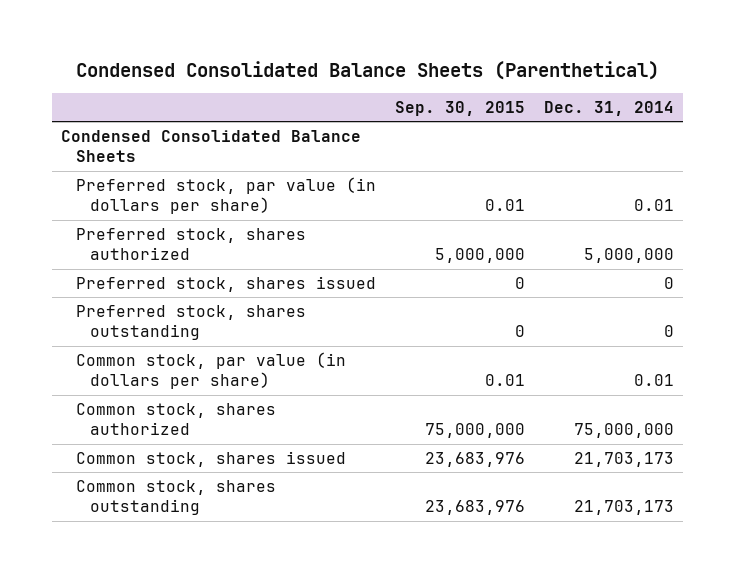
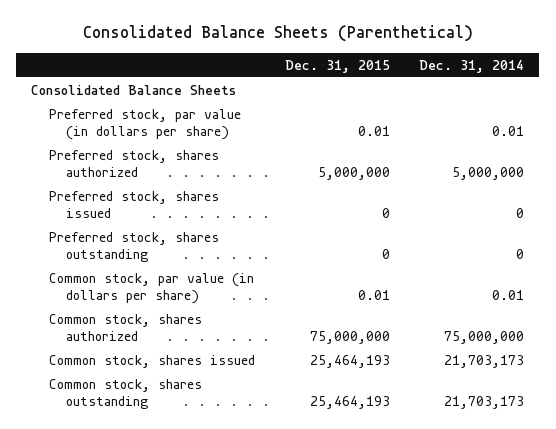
[75,60,659,80] Condensed Consolidated Balance Sheets (Parenthetical) -> [82,25,473,43] Consolidated Balance Sheets (Parenthetical)
[394,100,525,116] Sep. 30, 2015 -> none
none -> [284,59,390,73] Dec. 31, 2015
[61,130,362,163] Condensed Consolidated Balance Sheets -> [31,84,237,95] Consolidated Balance Sheets

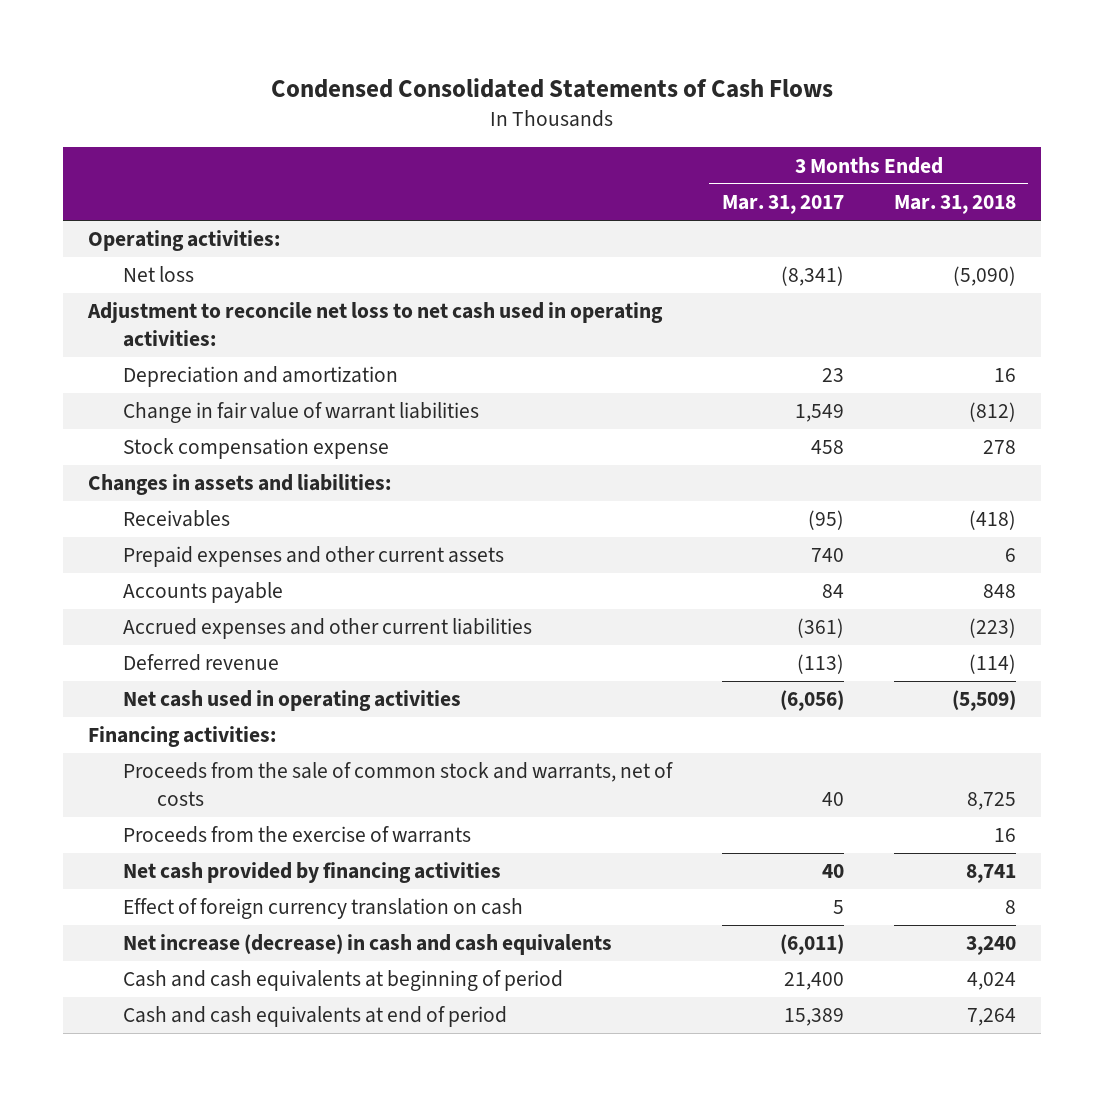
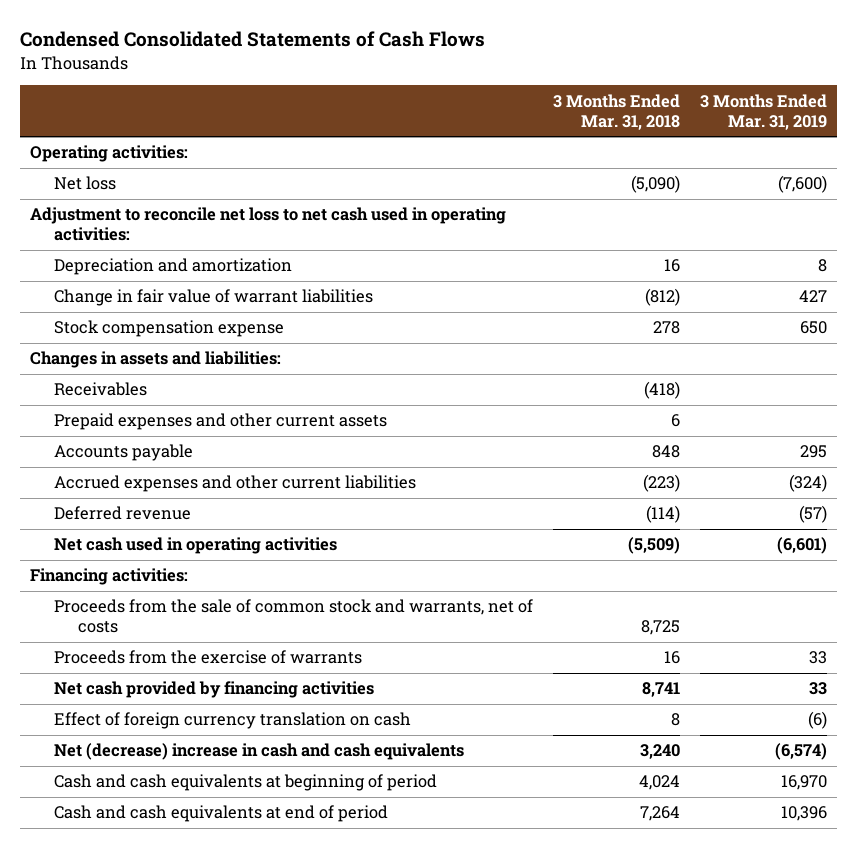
[721,194,844,214] Mar. 31, 2017 -> none
none -> [700,93,828,130] 3 Months Ended Mar. 31, 2019
[122,934,612,956] Net increase (decrease) in cash and cash equivalents -> [54,743,465,761] Net (decrease) increase in cash and cash equivalents

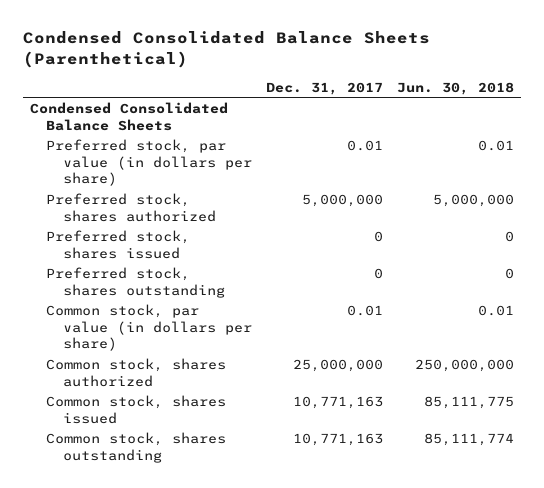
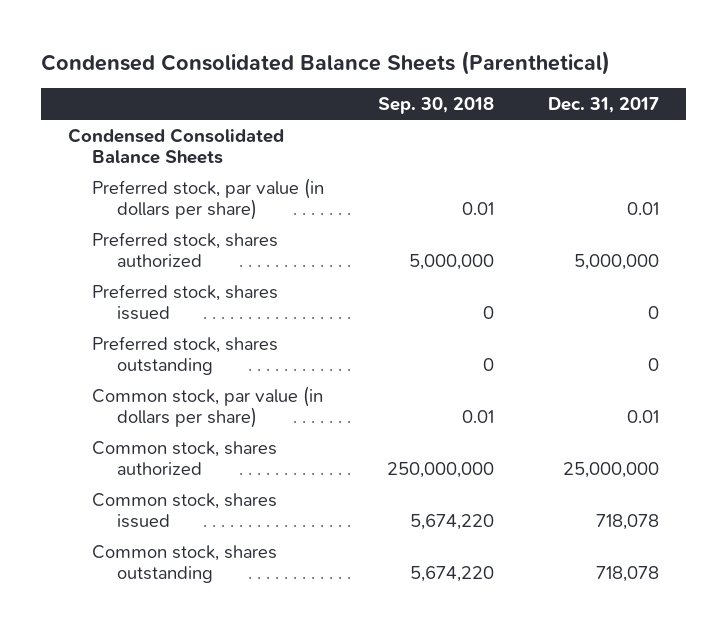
[397,81,515,95] Jun. 30, 2018 -> none
none -> [378,96,495,114] Sep. 30, 2018
[292,395,383,409] 10,771,163 -> [595,514,659,531] 718,078
[292,432,383,446] 10,771,163 -> [595,566,659,583] 718,078

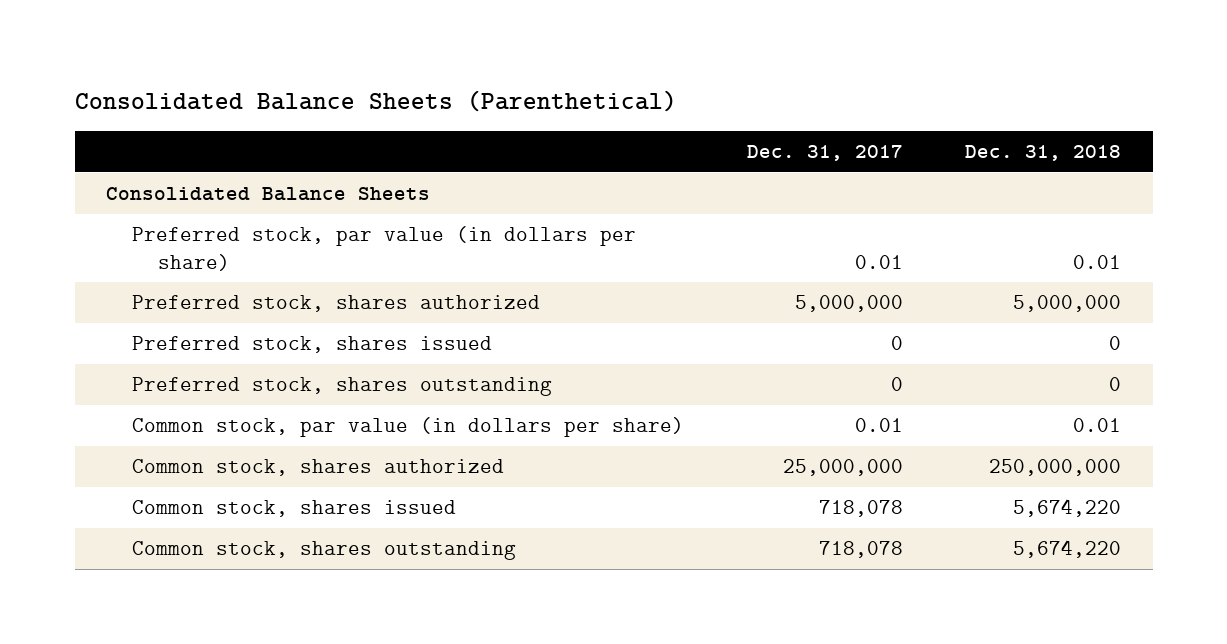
[40,50,610,75] Condensed Consolidated Balance Sheets (Parenthetical) -> [74,90,677,113] Consolidated Balance Sheets (Parenthetical)
[378,96,495,114] Sep. 30, 2018 -> none
none -> [965,145,1122,162] Dec. 31, 2018
[67,127,284,165] Condensed Consolidated Balance Sheets -> [105,187,430,202] Consolidated Balance Sheets

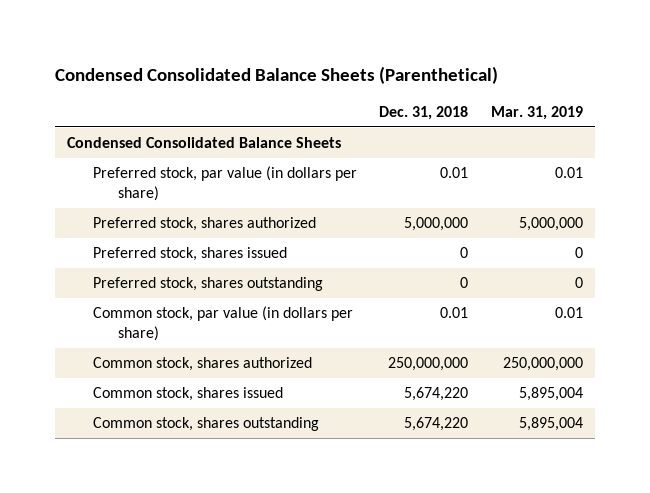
[74,90,677,113] Consolidated Balance Sheets (Parenthetical) -> [55,65,499,84] Condensed Consolidated Balance Sheets (Parenthetical)
[746,145,903,162] Dec. 31, 2017 -> none
none -> [491,105,584,120] Mar. 31, 2019
[105,187,430,202] Consolidated Balance Sheets -> [66,137,341,149] Condensed Consolidated Balance Sheets

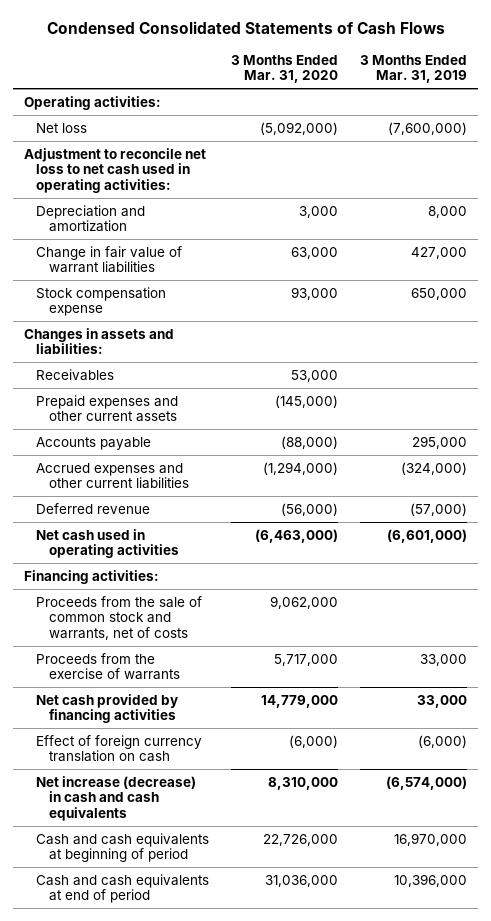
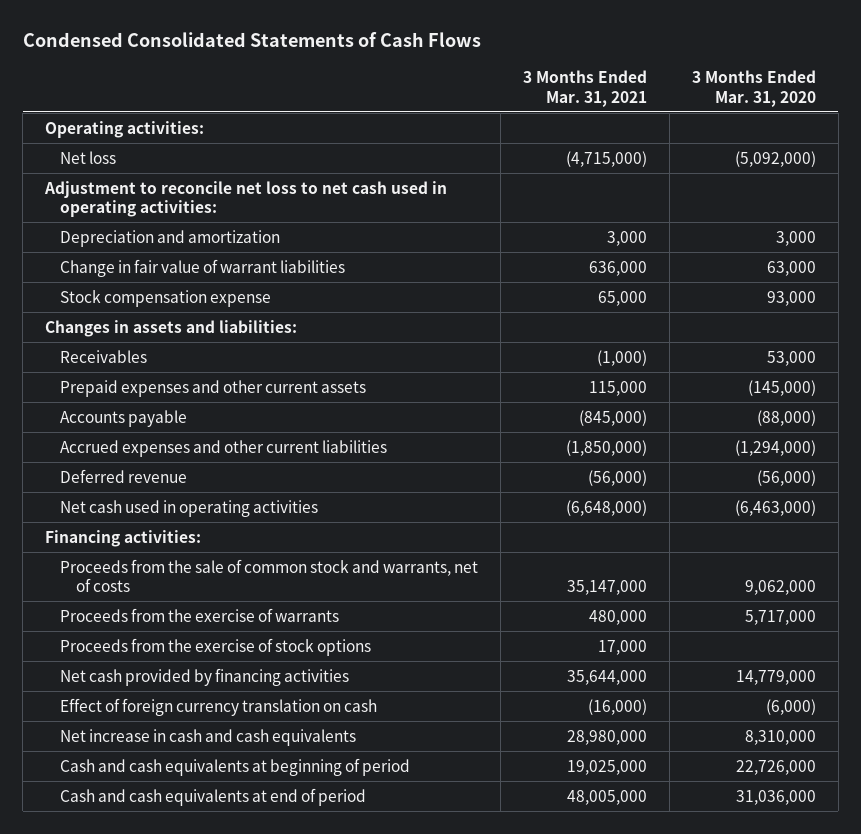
[360,54,468,84] 3 Months Ended Mar. 31, 2019 -> none
none -> [522,70,647,107] 3 Months Ended Mar. 31, 2021
none -> [60,637,372,656] Proceeds from the exercise of stock options
[36,775,197,821] Net increase (decrease) in cash and cash equivalents -> [60,728,357,746] Net increase in cash and cash equivalents

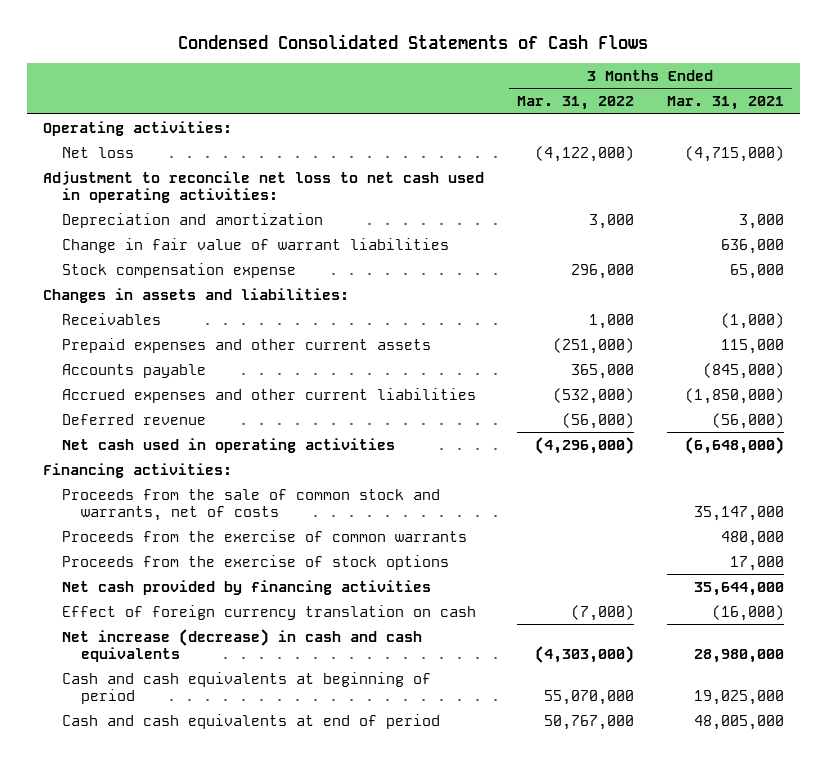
[691,70,816,107] 3 Months Ended Mar. 31, 2020 -> none
none -> [516,95,634,110] Mar. 31, 2022
[60,607,340,622] Proceeds from the exercise of warrants -> [62,529,468,542] Proceeds from the exercise of common warrants
[60,728,357,746] Net increase in cash and cash equivalents -> [62,628,423,662] Net increase (decrease) in cash and cash equivalents

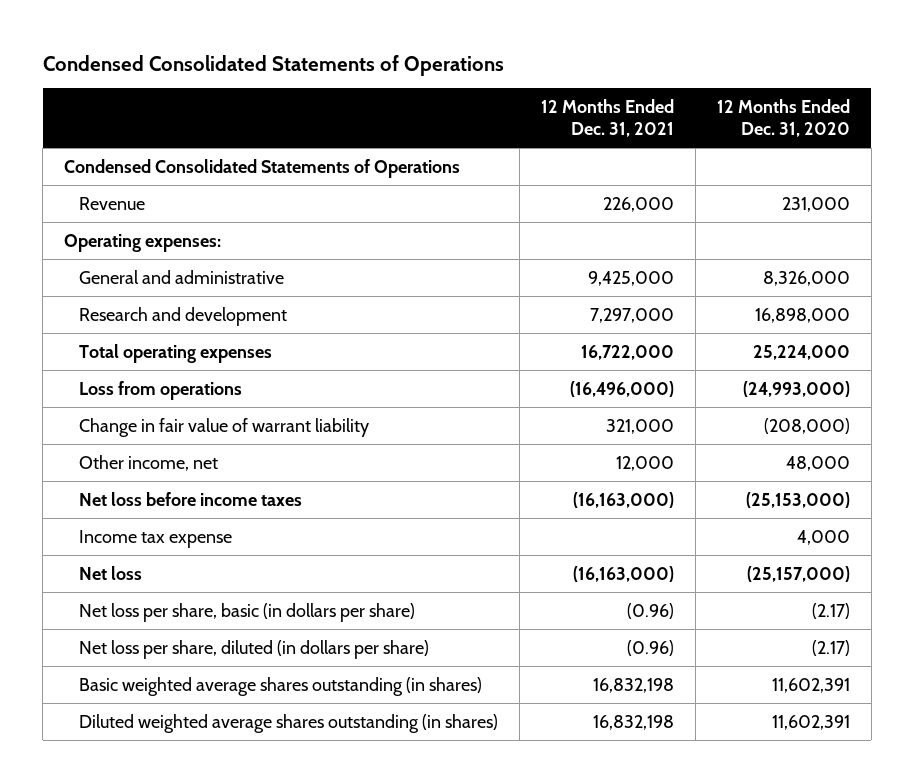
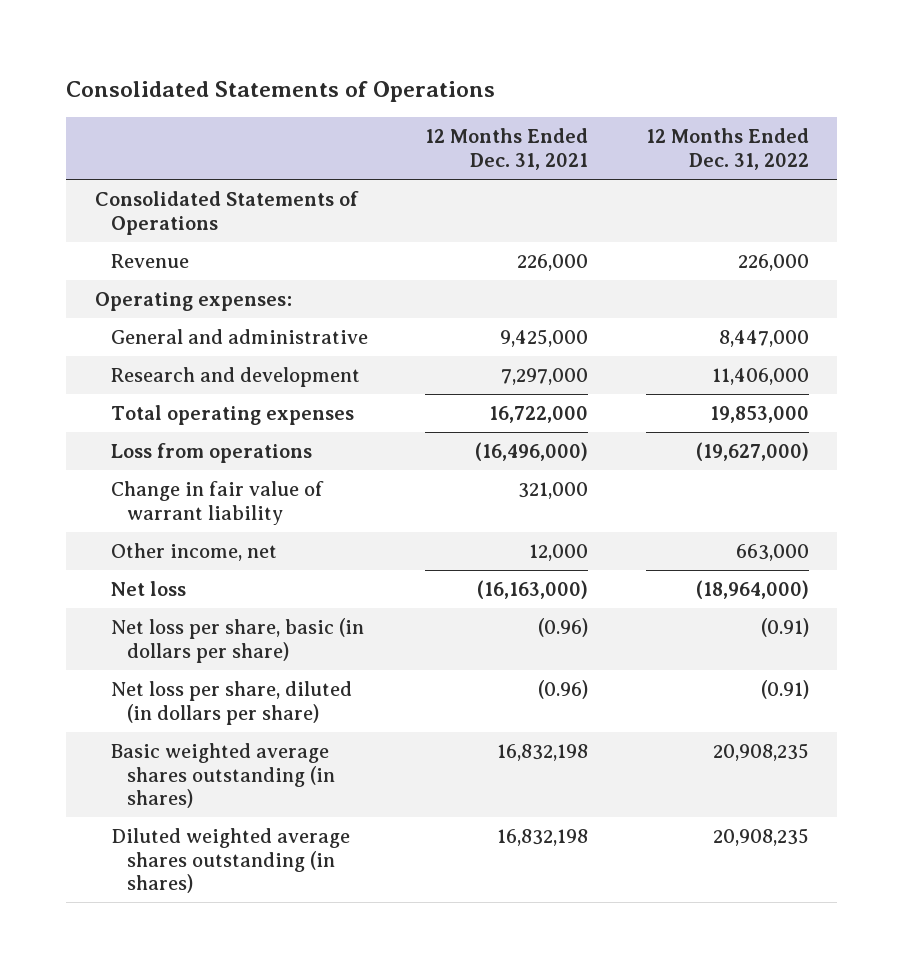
[42,54,504,76] Condensed Consolidated Statements of Operations -> [66,81,496,103] Consolidated Statements of Operations
[716,98,850,138] 12 Months Ended Dec. 31, 2020 -> none
none -> [645,128,809,170] 12 Months Ended Dec. 31, 2022
[64,158,461,178] Condensed Consolidated Statements of Operations -> [94,191,359,235] Consolidated Statements of Operations
[78,491,302,506] Net loss before income taxes -> none
[78,529,232,548] Income tax expense -> none

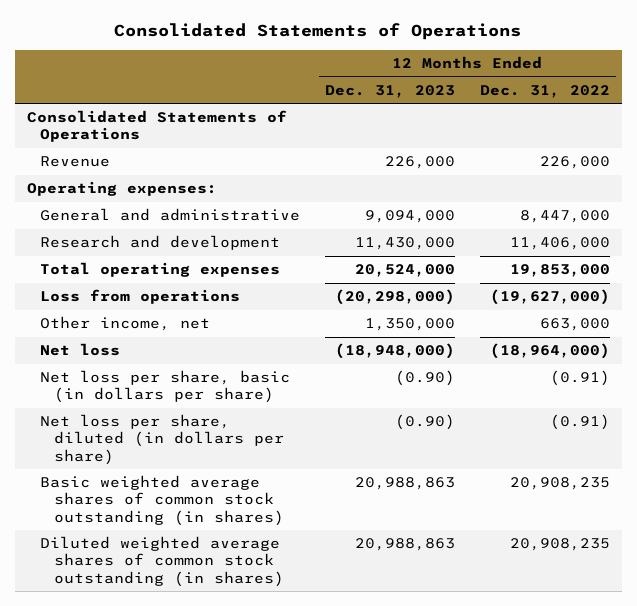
[425,128,589,170] 12 Months Ended Dec. 31, 2021 -> none
none -> [325,85,456,99] Dec. 31, 2023
[110,481,324,525] Change in fair value of warrant liability -> none
[110,743,336,809] Basic weighted average shares outstanding (in shares) -> [40,475,285,526] Basic weighted average shares of common stock outstanding (in shares)
[110,828,350,894] Diluted weighted average shares outstanding (in shares) -> [40,536,285,587] Diluted weighted average shares of common stock outstanding (in shares)

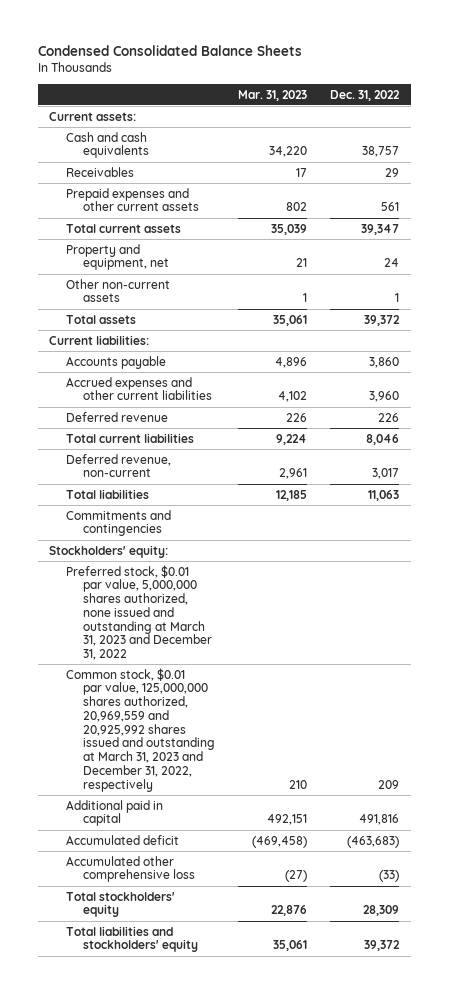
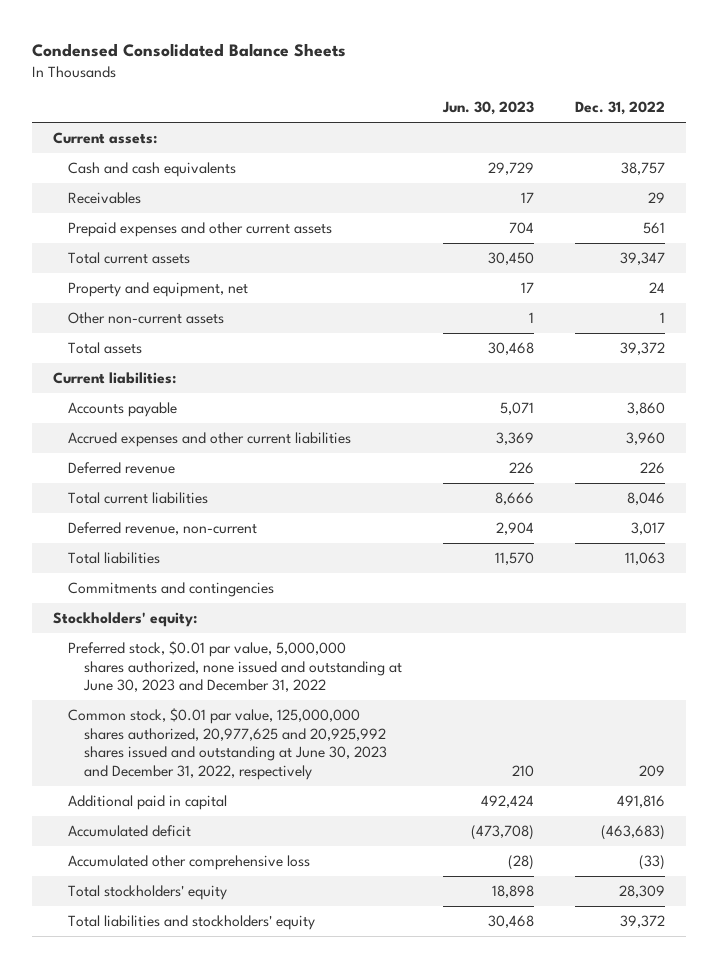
[238,89,308,101] Mar. 31, 2023 -> none
none -> [442,101,535,116] Jun. 30, 2023
[66,564,212,661] Preferred stock, $0.01 par value, 5,000,000 shares authorized, none issued and outstanding at March 31, 2023 and December 31, 2022 -> [68,640,403,693] Preferred stock, $0.01 par value, 5,000,000 shares authorized, none issued and outstanding at June 30, 2023 and December 31, 2022
[66,667,215,792] Common stock, $0.01 par value, 125,000,000 shares authorized, 20,969,559 and 20,925,992 shares issued and outstanding at March 31, 2023 and December 31, 2022, respectively -> [68,707,388,780] Common stock, $0.01 par value, 125,000,000 shares authorized, 20,977,625 and 20,925,992 shares issued and outstanding at June 30, 2023 and December 31, 2022, respectively

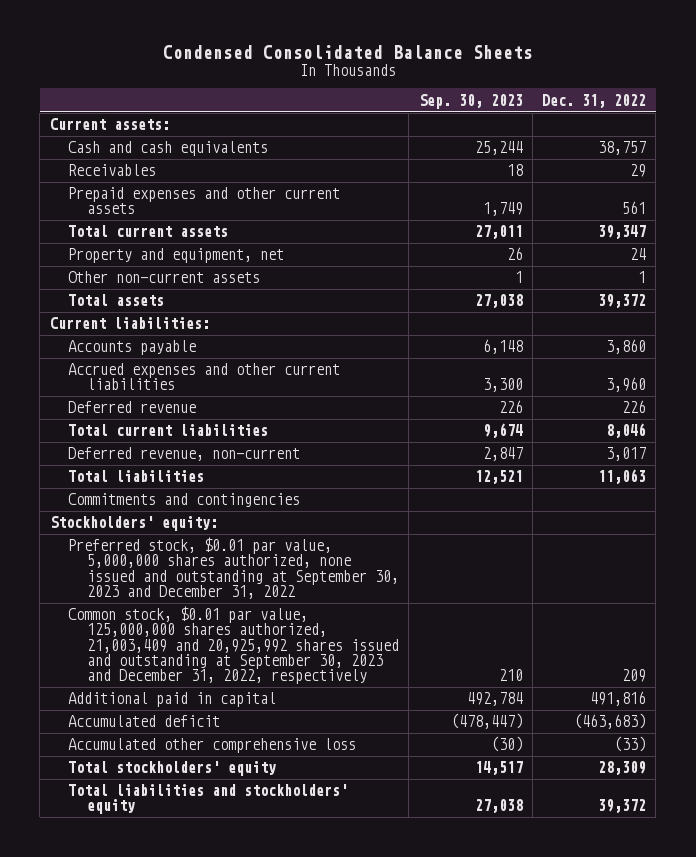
[442,101,535,116] Jun. 30, 2023 -> none
none -> [418,93,523,109] Sep. 30, 2023
[68,640,403,693] Preferred stock, $0.01 par value, 5,000,000 shares authorized, none issued and outstanding at June 30, 2023 and December 31, 2022 -> [68,537,399,599] Preferred stock, $0.01 par value, 5,000,000 shares authorized, none issued and outstanding at September 30, 2023 and December 31, 2022
[68,707,388,780] Common stock, $0.01 par value, 125,000,000 shares authorized, 20,977,625 and 20,925,992 shares issued and outstanding at June 30, 2023 and December 31, 2022, respectively -> [68,606,399,684] Common stock, $0.01 par value, 125,000,000 shares authorized, 21,003,409 and 20,925,992 shares issued and outstanding at September 30, 2023 and December 31, 2022, respectively

